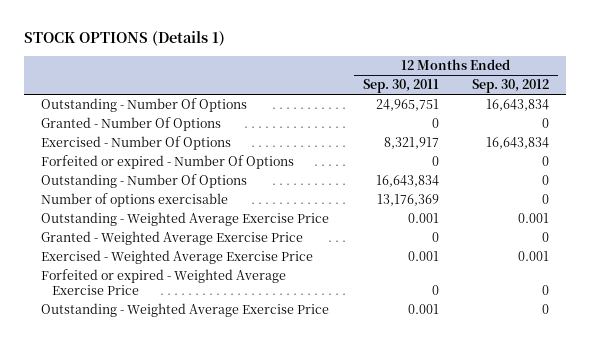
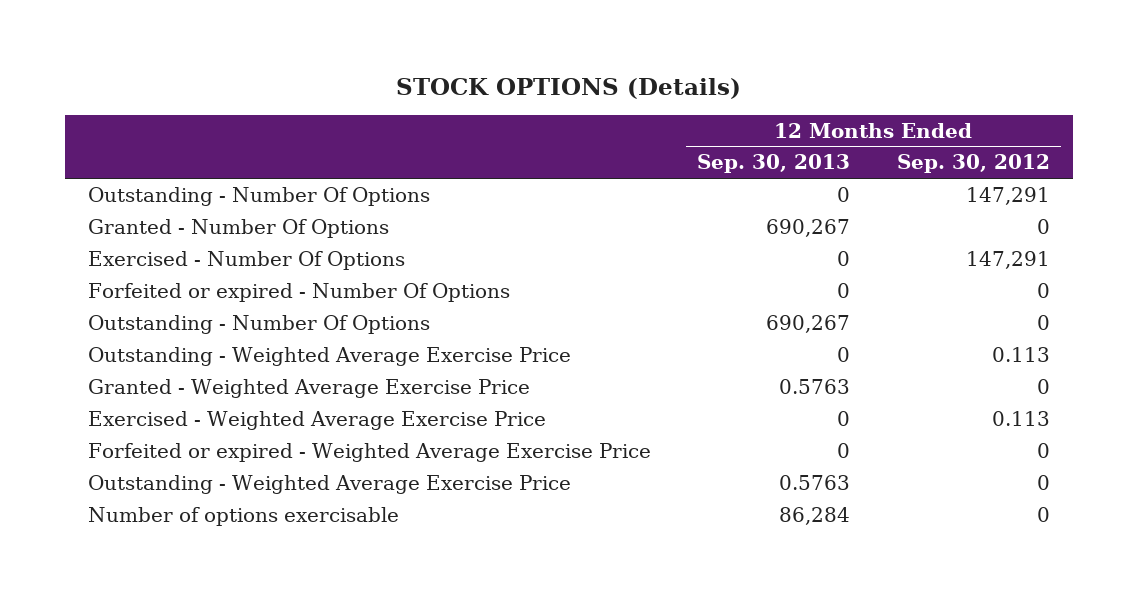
[24,31,226,47] STOCK OPTIONS (Details 1) -> [395,78,741,100] STOCK OPTIONS (Details)
[362,79,439,94] Sep. 30, 2011 -> none
none -> [697,154,851,174] Sep. 30, 2013
[486,99,550,112] 16,643,834 -> [965,186,1050,205] 147,291
[486,137,550,150] 16,643,834 -> [965,250,1050,269] 147,291
[518,213,550,224] 0.001 -> [991,346,1050,362] 0.113
[518,251,550,262] 0.001 -> [991,410,1050,426] 0.113
[40,193,228,208] Number of options exercisable -> [87,506,399,526] Number of options exercisable

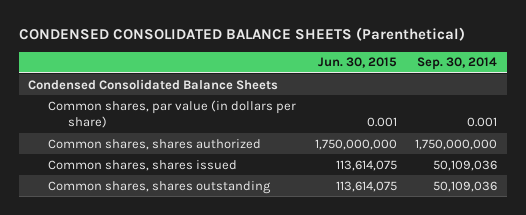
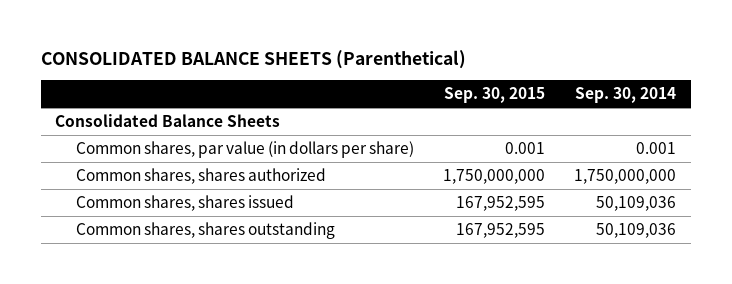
[18,26,465,41] CONDENSED CONSOLIDATED BALANCE SHEETS (Parenthetical) -> [40,49,466,69] CONSOLIDATED BALANCE SHEETS (Parenthetical)
[317,57,397,69] Jun. 30, 2015 -> none
none -> [444,87,546,104] Sep. 30, 2015
[28,78,279,90] Condensed Consolidated Balance Sheets -> [55,114,281,128] Consolidated Balance Sheets

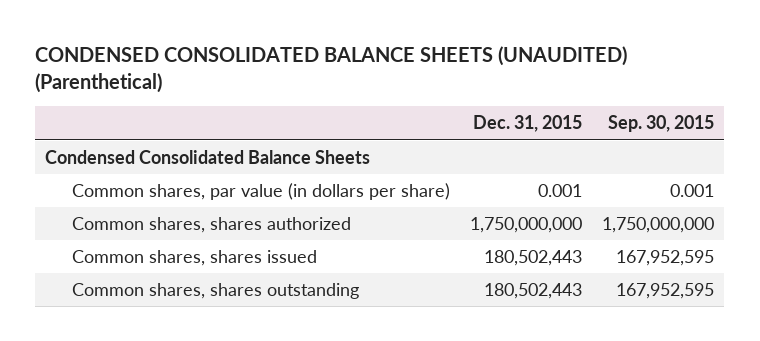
[40,49,466,69] CONSOLIDATED BALANCE SHEETS (Parenthetical) -> [35,46,628,94] CONDENSED CONSOLIDATED BALANCE SHEETS (UNAUDITED) (Parenthetical)
[575,87,677,104] Sep. 30, 2014 -> none
none -> [473,115,583,133] Dec. 31, 2015
[55,114,281,128] Consolidated Balance Sheets -> [45,149,371,164] Condensed Consolidated Balance Sheets

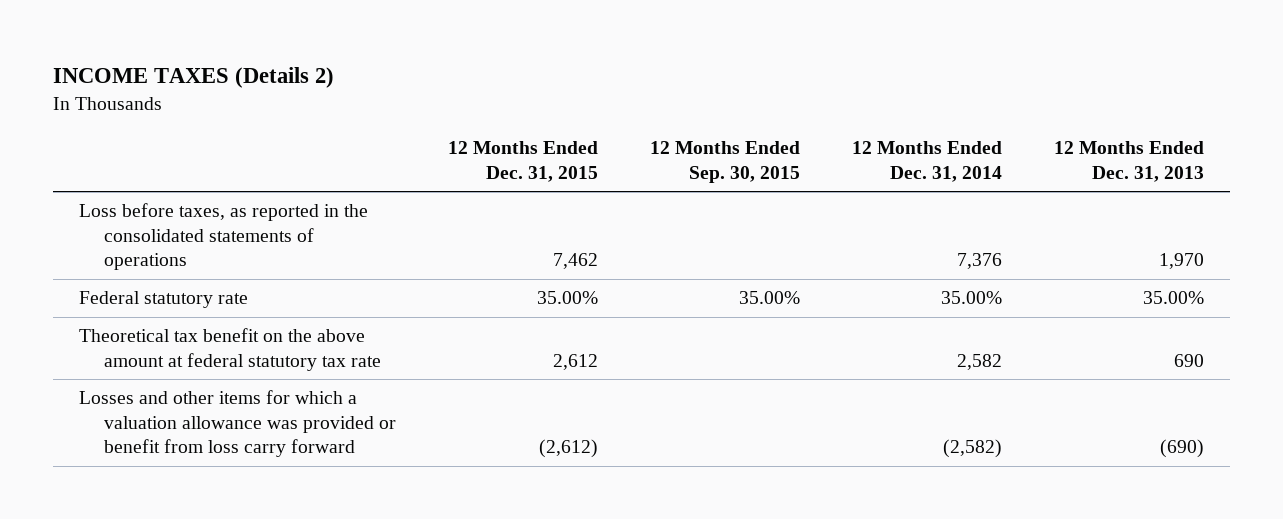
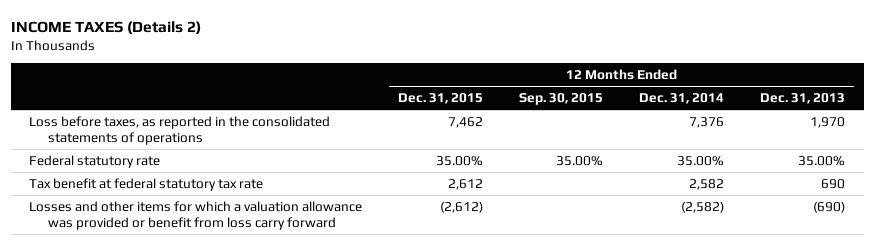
[79,328,382,371] Theoretical tax benefit on the above amount at federal statutory tax rate -> [28,177,263,191] Tax benefit at federal statutory tax rate

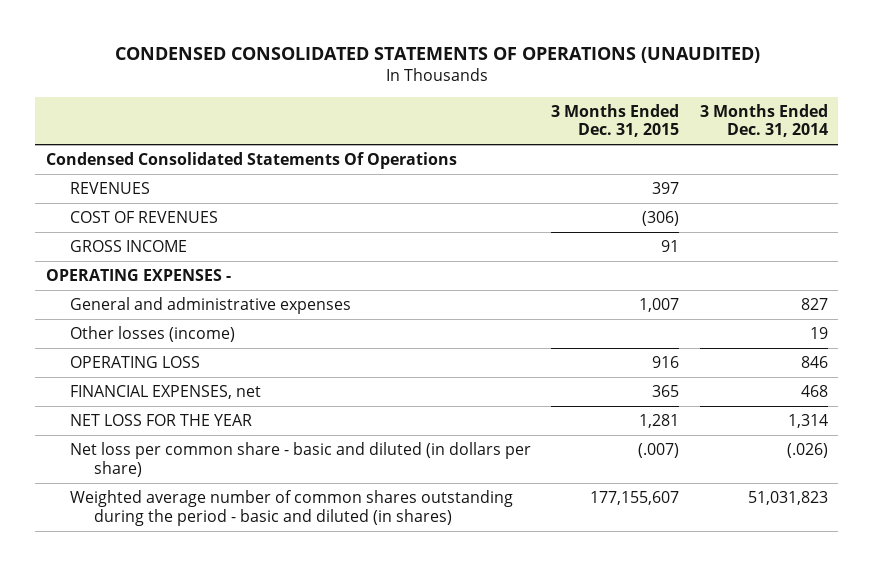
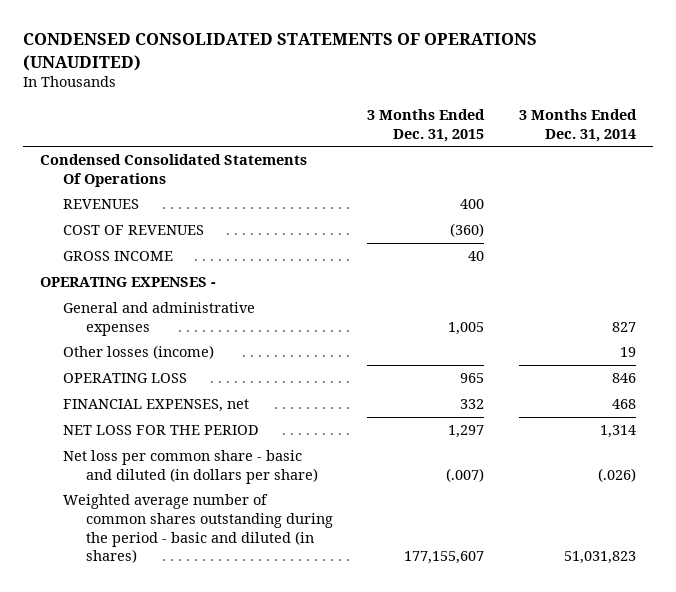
[652,182,680,195] 397 -> [460,199,485,210] 400
[642,211,680,227] (306) -> [450,223,485,238] (360)
[661,240,680,253] 91 -> [468,251,485,262] 40
[639,298,680,313] 1,007 -> [448,321,485,335] 1,005
[652,356,680,369] 916 -> [460,373,485,384] 965
[652,385,680,398] 365 -> [460,399,485,410] 332
[69,414,252,427] NET LOSS FOR THE YEAR -> [63,425,260,436] NET LOSS FOR THE PERIOD
[639,414,680,429] 1,281 -> [448,425,485,439] 1,297

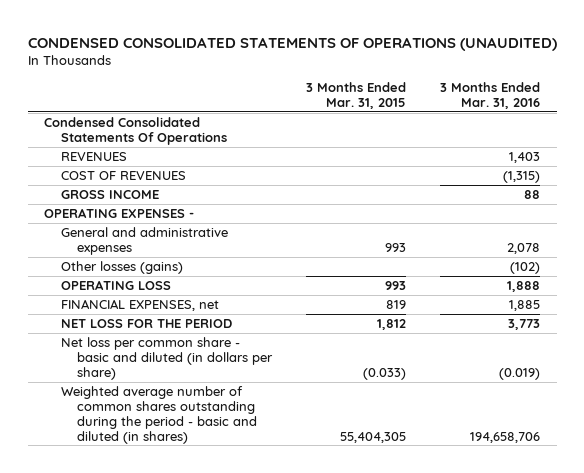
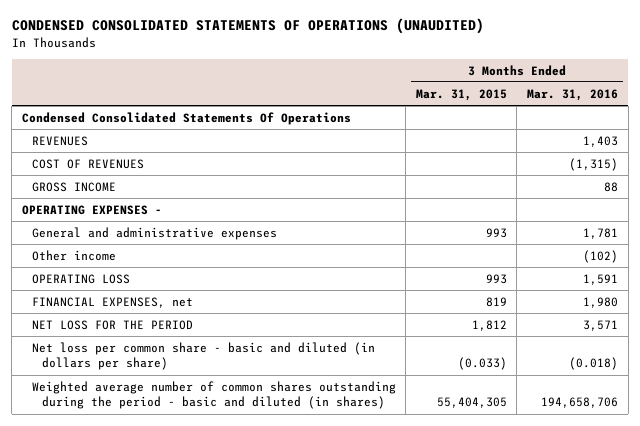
[60,260,183,274] Other losses (gains) -> none
[506,242,540,254] 2,078 -> [582,227,618,239] 1,781
none -> [31,249,116,261] Other income
[506,280,540,292] 1,888 -> [582,273,618,285] 1,591
[508,299,540,311] 1,885 -> [582,296,618,308] 1,980
[507,318,540,330] 3,773 -> [582,319,618,331] 3,571
[498,367,540,380] (0.019) -> [568,357,618,371] (0.018)

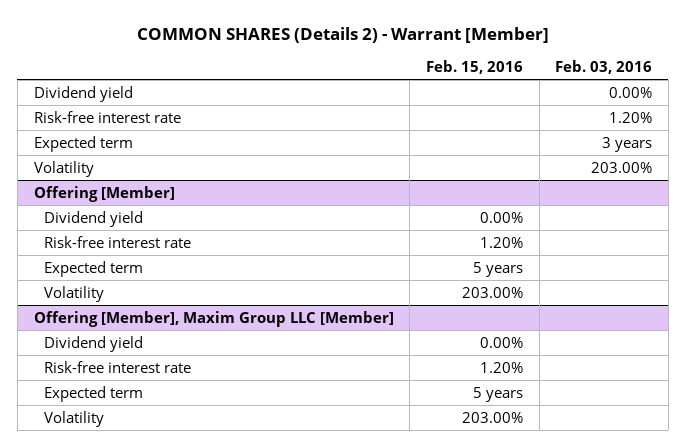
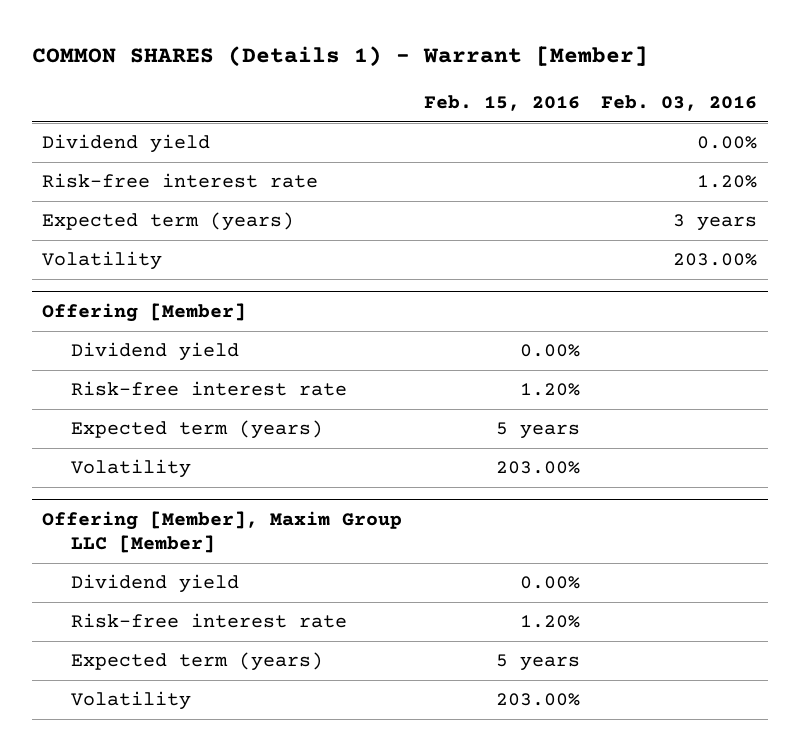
[136,26,549,43] COMMON SHARES (Details 2) - Warrant [Member] -> [31,46,648,68] COMMON SHARES (Details 1) - Warrant [Member]
[33,135,133,152] Expected term -> [42,212,295,232] Expected term (years)
[44,260,144,277] Expected term -> [70,420,323,440] Expected term (years)
[44,385,144,402] Expected term -> [70,652,323,672] Expected term (years)

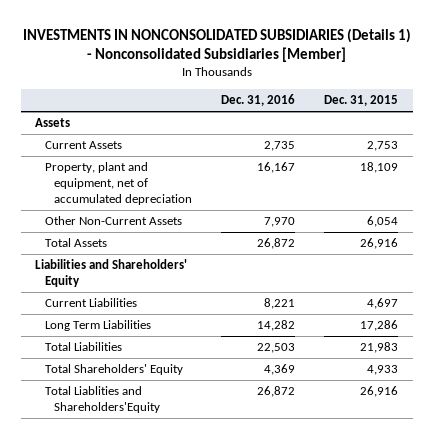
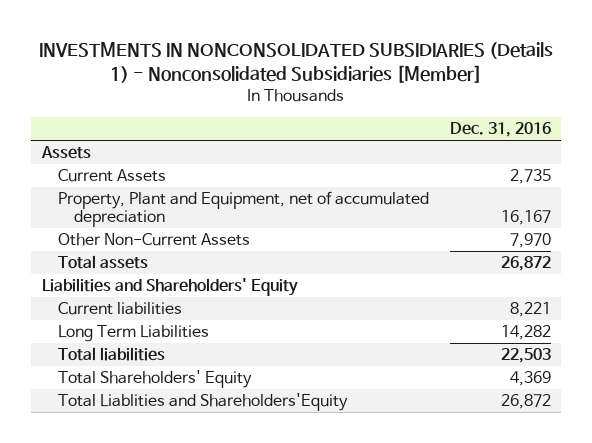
[324,94,399,106] Dec. 31, 2015 -> none
[44,162,193,206] Property, plant and equipment, net of accumulated depreciation -> [57,191,429,228] Property, Plant and Equipment, net of accumulated depreciation
[44,238,107,248] Total Assets -> [57,255,148,270] Total assets
[44,298,137,308] Current Liabilities -> [57,302,182,316] Current liabilities
[44,342,122,352] Total Liabilities -> [57,347,165,362] Total liabilities

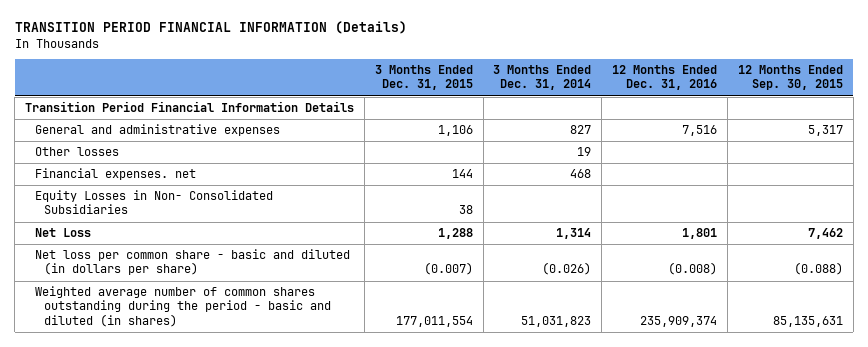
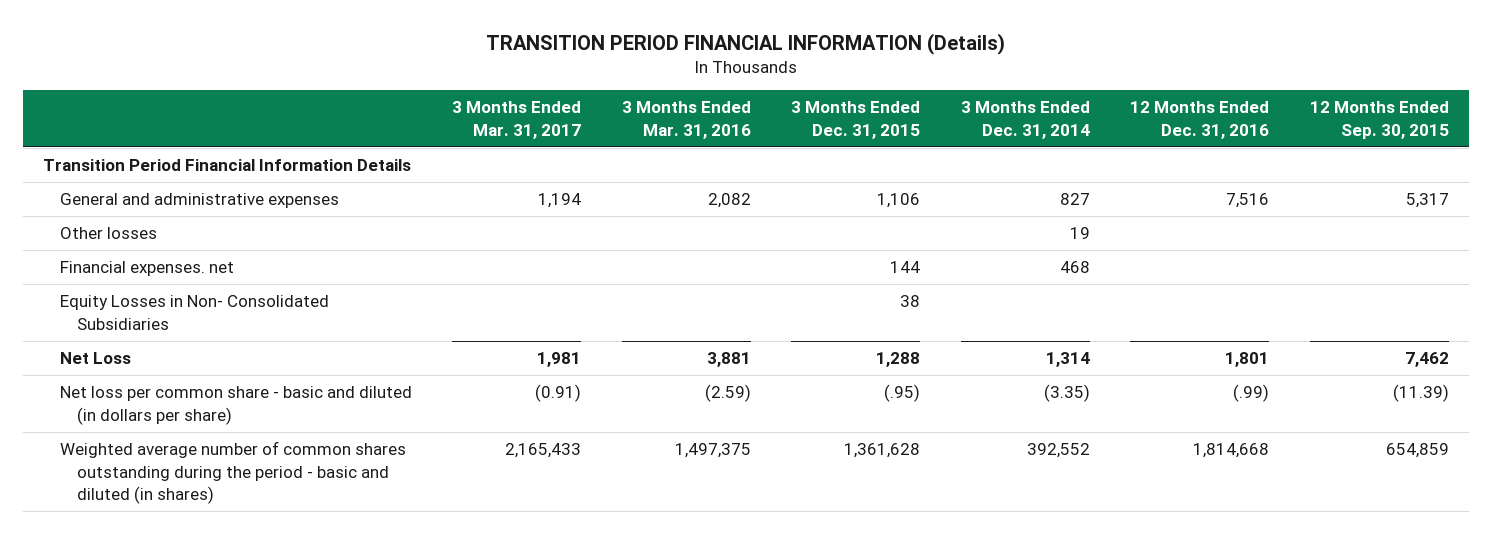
none -> [452,101,582,139] 3 Months Ended Mar. 31, 2017
none -> [621,101,751,139] 3 Months Ended Mar. 31, 2016
[423,262,473,276] (0.007) -> [884,384,921,403] (.95)
[542,262,592,276] (0.026) -> [1043,384,1090,403] (3.35)
[668,262,718,276] (0.008) -> [1233,384,1270,403] (.99)
[793,262,843,276] (0.088) -> [1392,384,1449,403] (11.39)
[395,315,473,327] 177,011,554 -> [844,443,921,459] 1,361,628
[521,315,592,327] 51,031,823 -> [1026,443,1090,459] 392,552
[640,315,718,327] 235,909,374 -> [1193,443,1270,459] 1,814,668
[772,315,843,327] 85,135,631 -> [1385,443,1449,459] 654,859

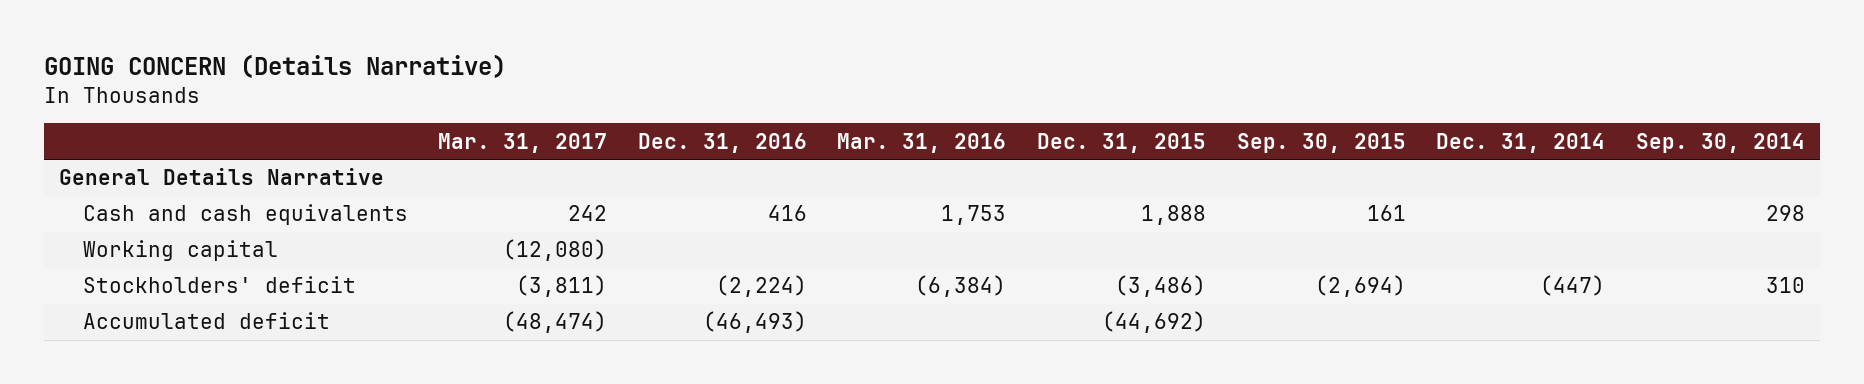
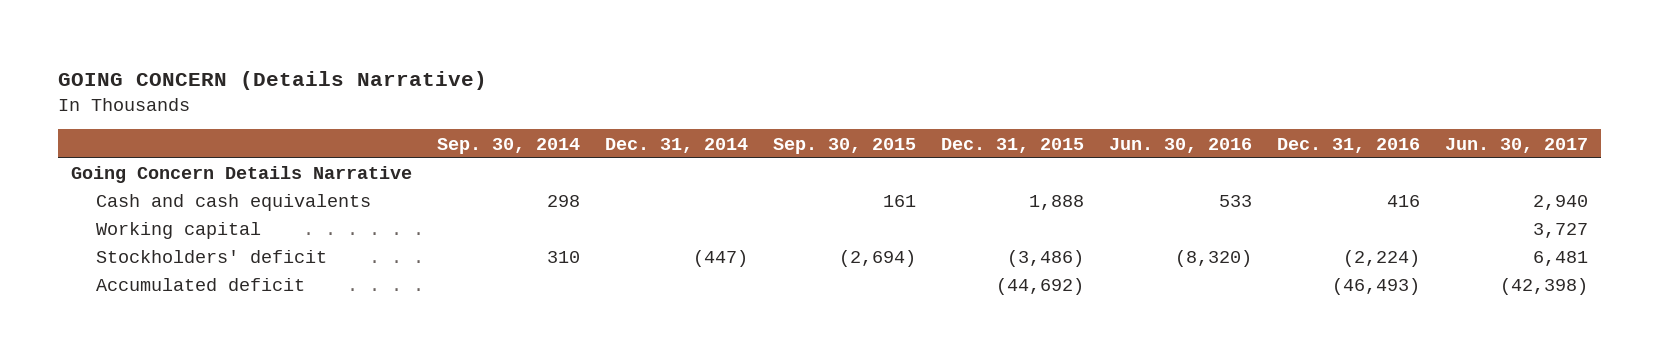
[438,132,608,153] Mar. 31, 2017 -> none
[837,132,1007,153] Mar. 31, 2016 -> none
none -> [1109,137,1253,153] Jun. 30, 2016
none -> [1445,137,1589,153] Jun. 30, 2017
[59,168,385,186] General Details Narrative -> [70,166,412,184] Going Concern Details Narrative

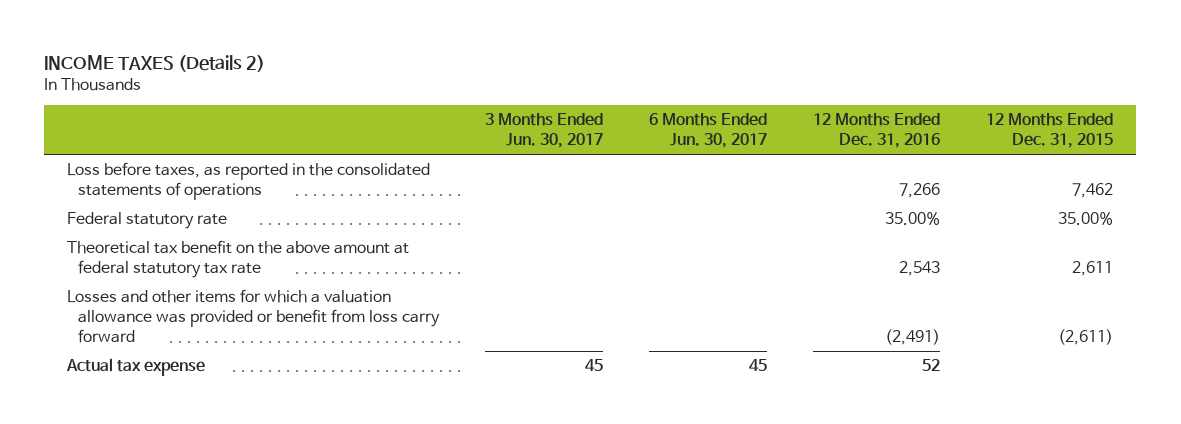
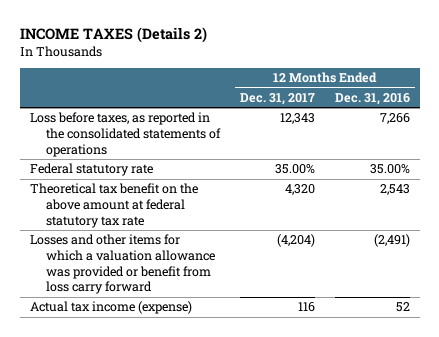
[485,113,604,149] 3 Months Ended Jun. 30, 2017 -> none
[649,113,768,149] 6 Months Ended Jun. 30, 2017 -> none
[986,113,1114,149] 12 Months Ended Dec. 31, 2015 -> none
none -> [240,92,316,105] Dec. 31, 2017
[66,357,206,376] Actual tax expense -> [29,301,192,315] Actual tax income (expense)

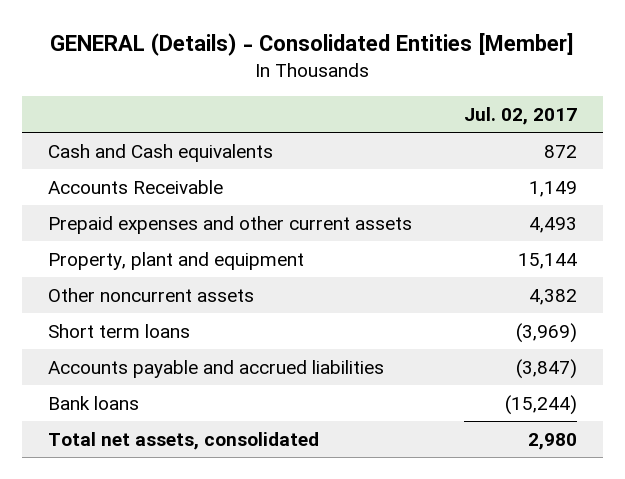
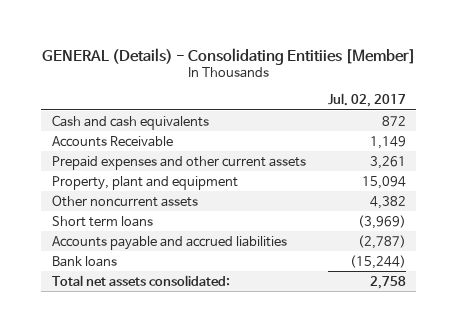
[50,33,575,57] GENERAL (Details) - Consolidated Entities [Member] -> [41,47,416,65] GENERAL (Details) - Consolidating Entitiies [Member]
[47,143,273,162] Cash and Cash equivalents -> [52,114,210,130] Cash and cash equivalents
[528,216,577,233] 4,493 -> [369,155,406,169] 3,261
[517,252,577,269] 15,144 -> [361,175,406,189] 15,094
[515,358,577,379] (3,847) -> [357,234,406,249] (2,787)
[47,431,319,450] Total net assets, consolidated -> [52,274,231,286] Total net assets consolidated:
[527,432,577,450] 2,980 -> [369,275,406,289] 2,758

